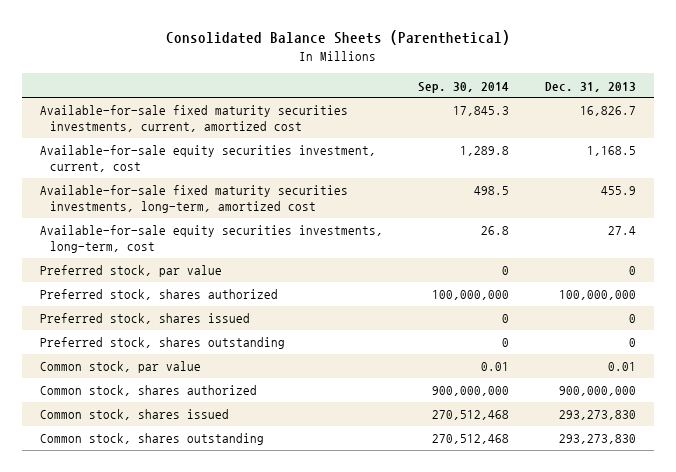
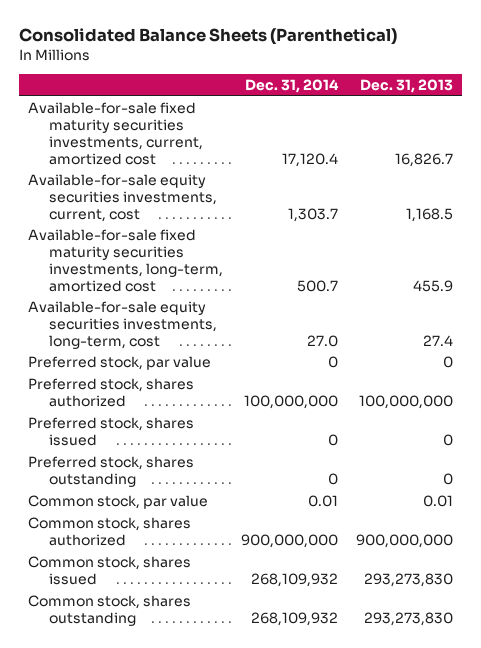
[418,81,510,93] Sep. 30, 2014 -> none
none -> [245,79,340,94] Dec. 31, 2014
[39,145,376,173] Available-for-sale equity securities investment, current, cost -> [27,174,217,222] Available-for-sale equity securities investments, current, cost

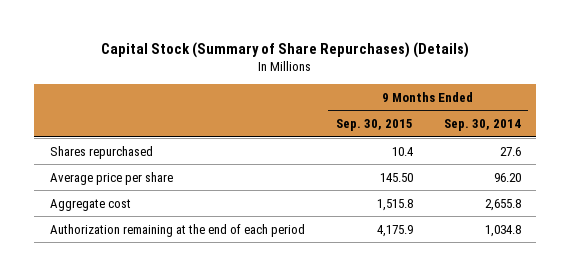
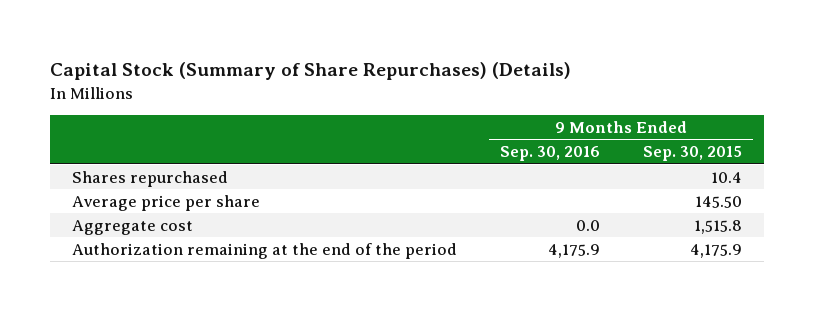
[443,119,521,132] Sep. 30, 2014 -> none
none -> [500,146,601,162] Sep. 30, 2016
[49,223,305,237] Authorization remaining at the end of each period -> [72,242,458,259] Authorization remaining at the end of the period

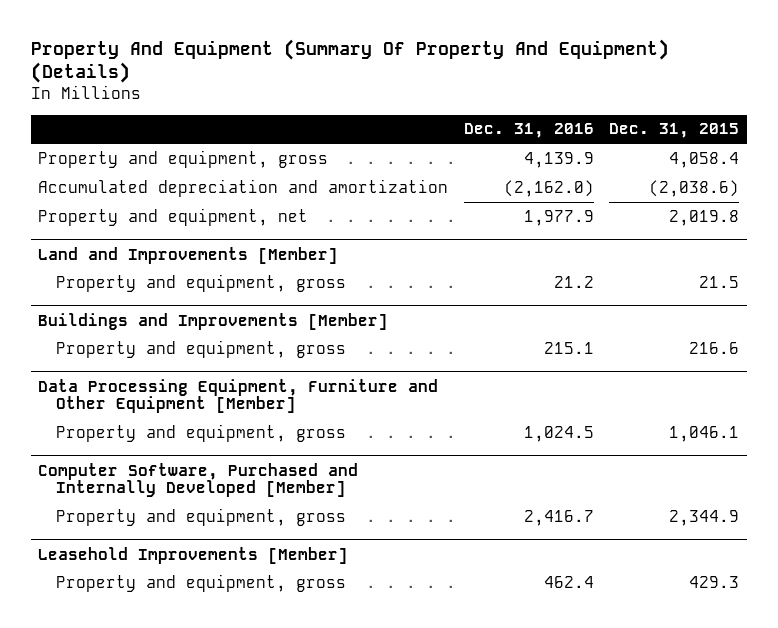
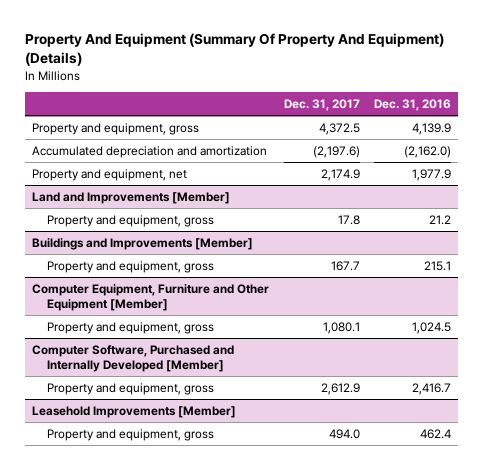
[609,123,740,139] Dec. 31, 2015 -> none
none -> [283,99,360,112] Dec. 31, 2017
[38,378,439,414] Data Processing Equipment, Furniture and Other Equipment [Member] -> [32,283,270,311] Computer Equipment, Furniture and Other Equipment [Member]

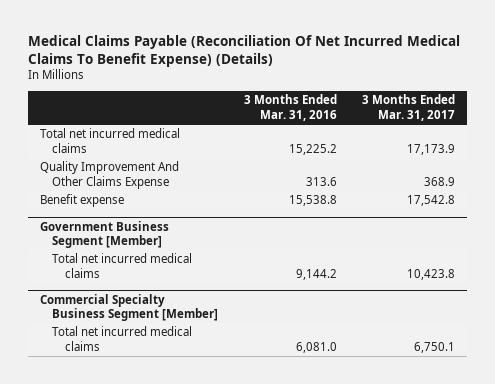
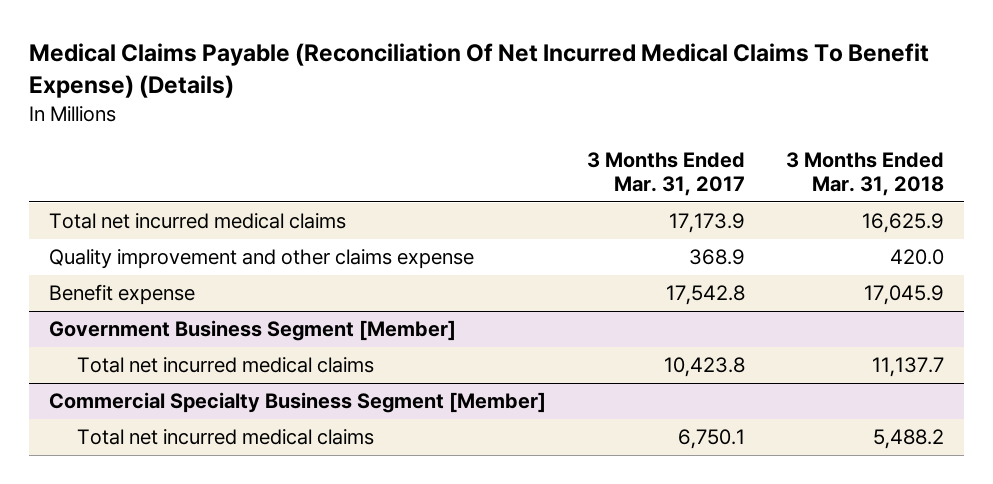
[243,94,337,121] 3 Months Ended Mar. 31, 2016 -> none
none -> [785,151,944,196] 3 Months Ended Mar. 31, 2018
[40,161,180,189] Quality Improvement And Other Claims Expense -> [49,249,475,270] Quality improvement and other claims expense

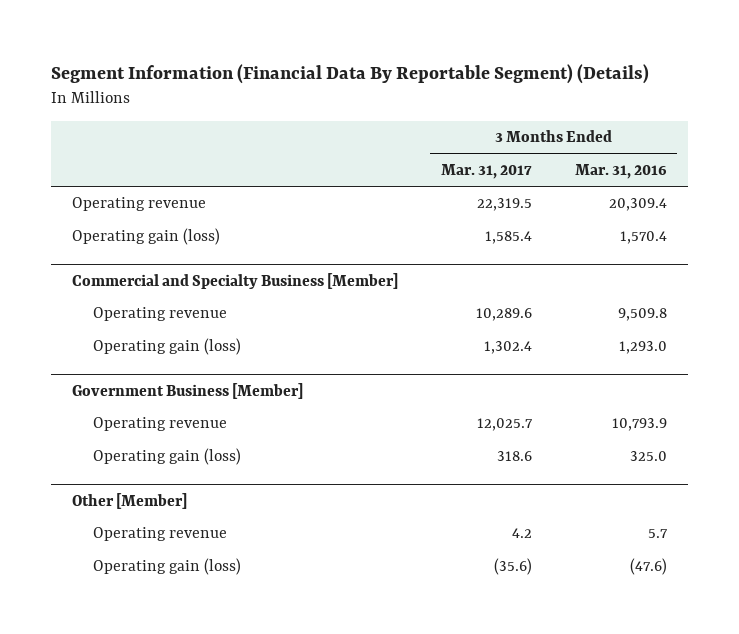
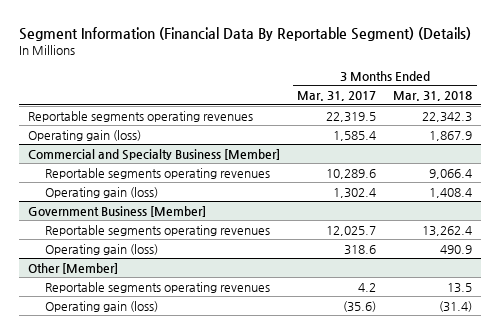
[574,163,667,179] Mar. 31, 2016 -> none
none -> [393,91,473,102] Mar. 31, 2018
[72,197,207,212] Operating revenue -> [27,110,253,122] Reportable segments operating revenues
[93,307,228,322] Operating revenue -> [45,167,271,179] Reportable segments operating revenues
[93,417,228,432] Operating revenue -> [45,224,271,236] Reportable segments operating revenues
[93,527,228,542] Operating revenue -> [45,281,271,293] Reportable segments operating revenues

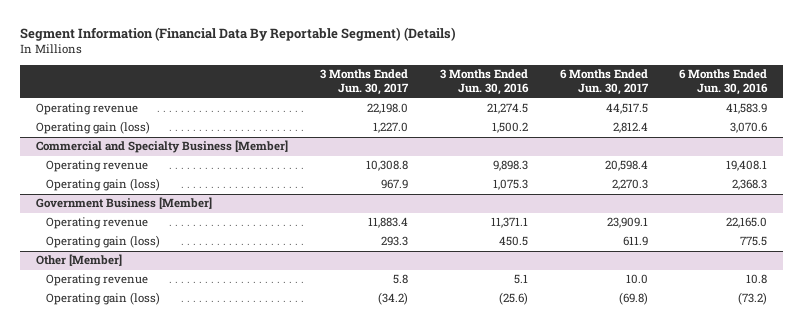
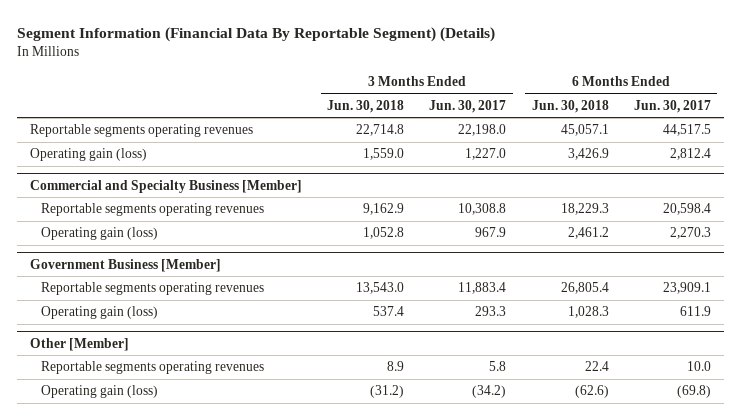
[439,69,529,96] 3 Months Ended Jun. 30, 2016 -> none
[679,69,769,96] 6 Months Ended Jun. 30, 2016 -> none
none -> [327,99,405,113] Jun. 30, 2018
none -> [531,99,609,113] Jun. 30, 2018
[36,103,139,116] Operating revenue -> [29,124,253,138] Reportable segments operating revenues
[45,160,148,173] Operating revenue -> [41,203,265,217] Reportable segments operating revenues
[45,217,148,230] Operating revenue -> [41,282,265,296] Reportable segments operating revenues
[45,274,148,287] Operating revenue -> [41,361,265,375] Reportable segments operating revenues

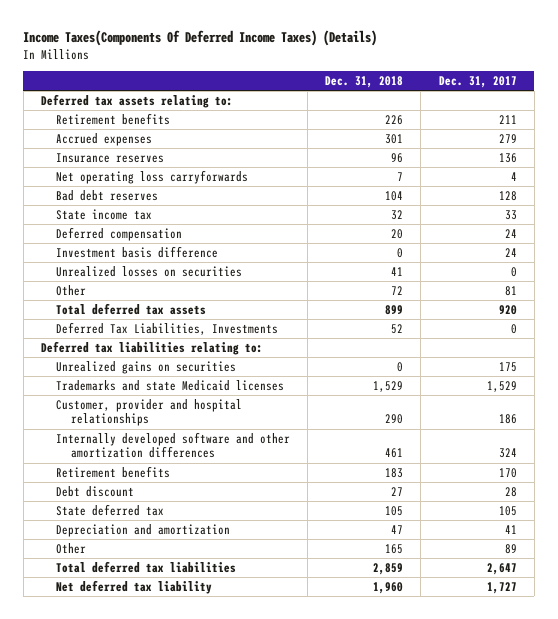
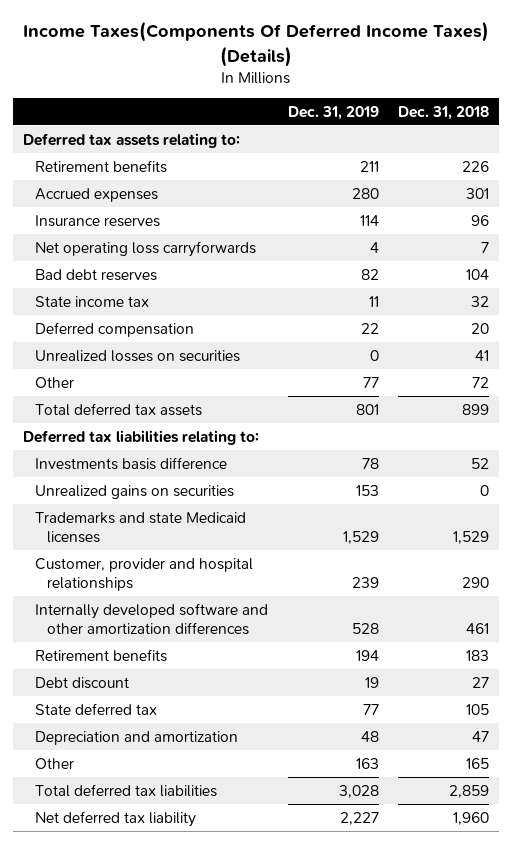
[438,75,517,88] Dec. 31, 2017 -> none
none -> [287,105,379,120] Dec. 31, 2019
[55,245,218,258] Investment basis difference -> none
[55,321,278,335] Deferred Tax Liabilities, Investments -> none
none -> [35,456,228,470] Investments basis difference

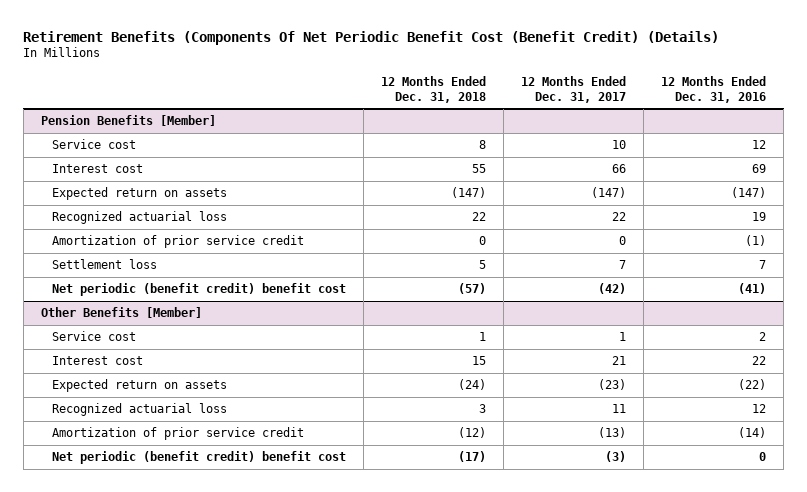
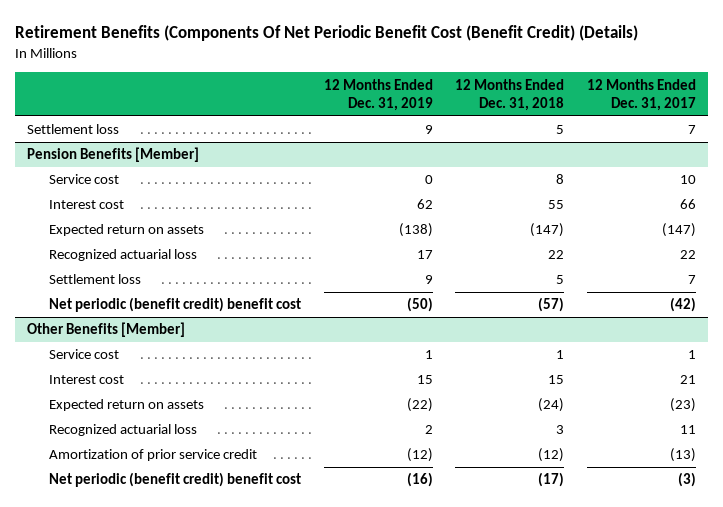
[661,75,767,103] 12 Months Ended Dec. 31, 2016 -> none
none -> [323,78,433,111] 12 Months Ended Dec. 31, 2019
none -> [26,124,119,135] Settlement loss
[51,235,304,249] Amortization of prior service credit -> none

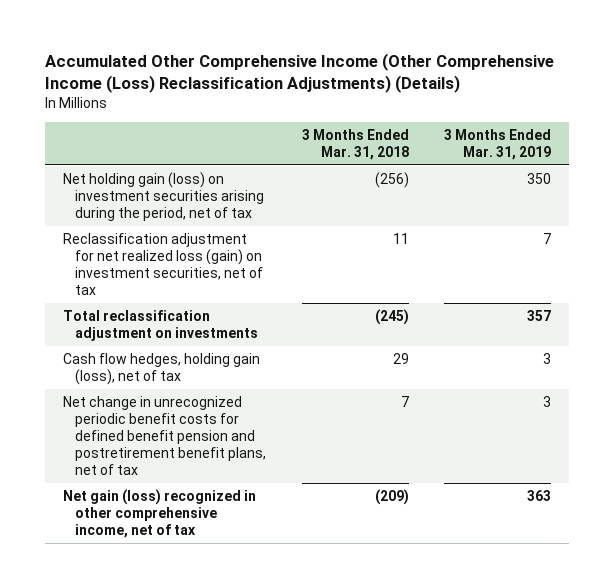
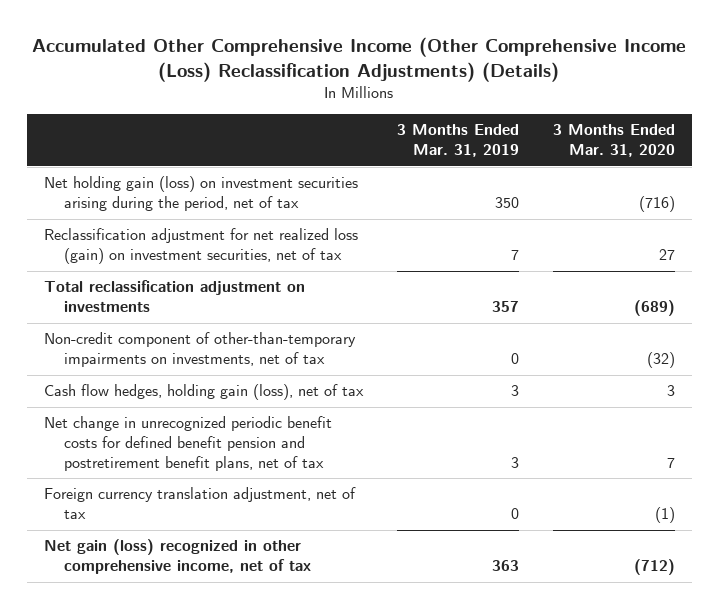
[301,128,409,160] 3 Months Ended Mar. 31, 2018 -> none
none -> [552,124,675,158] 3 Months Ended Mar. 31, 2020
none -> [43,332,356,368] Non-credit component of other-than-temporary impairments on investments, net of tax
none -> [43,487,356,520] Foreign currency translation adjustment, net of tax

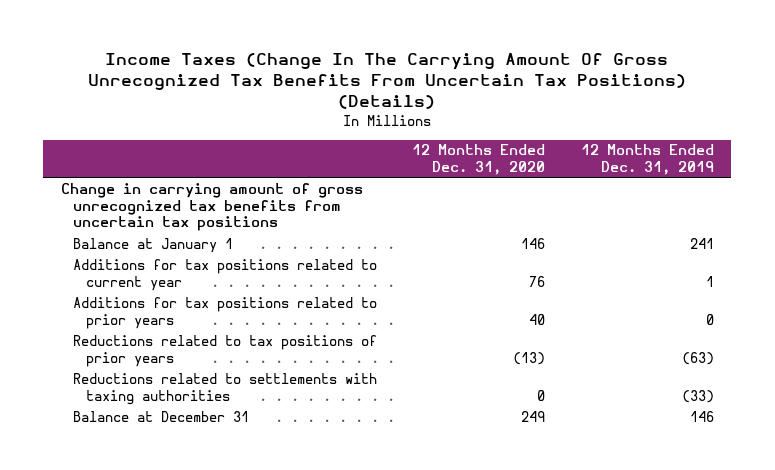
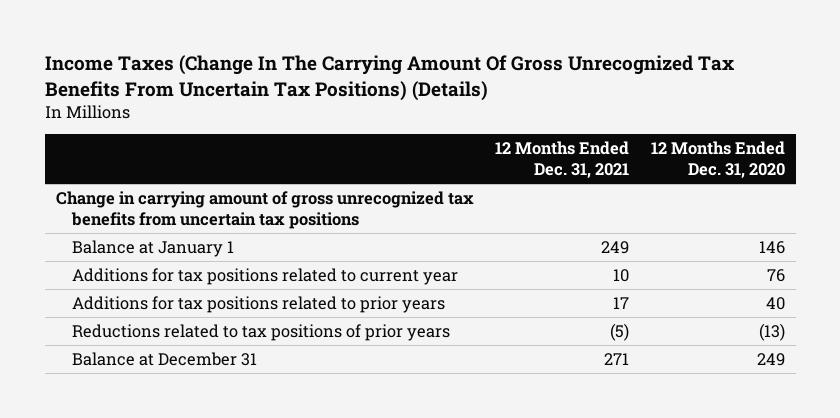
[580,144,714,176] 12 Months Ended Dec. 31, 2019 -> none
none -> [495,141,630,179] 12 Months Ended Dec. 31, 2021
[73,372,378,405] Reductions related to settlements with taxing authorities -> none

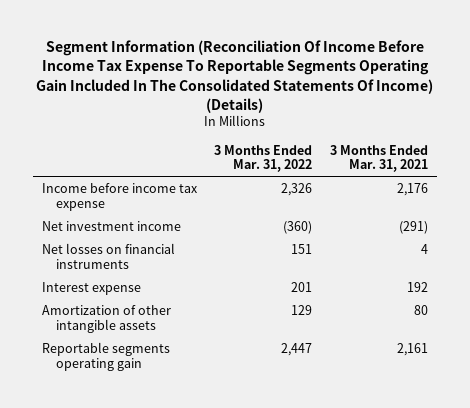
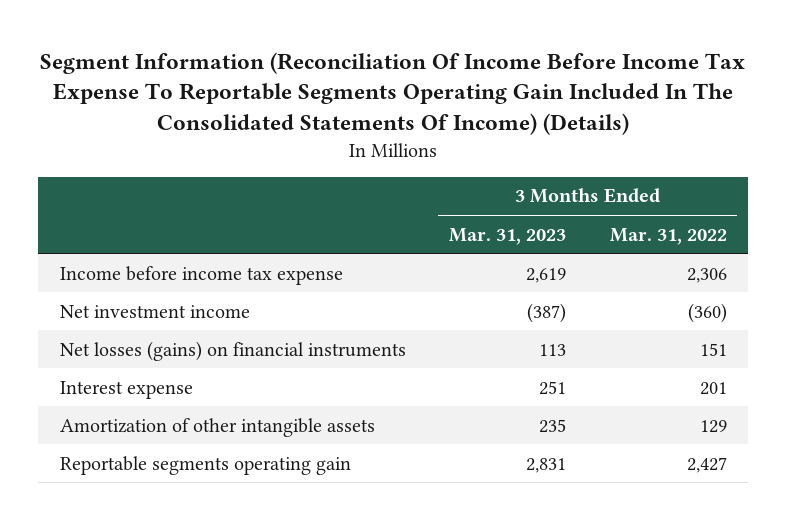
[329,144,428,173] 3 Months Ended Mar. 31, 2021 -> none
none -> [449,227,567,245] Mar. 31, 2023
[281,183,313,197] 2,326 -> [686,267,727,283] 2,306
[41,243,175,269] Net losses on financial instruments -> [59,340,406,361] Net losses (gains) on financial instruments
[281,343,313,357] 2,447 -> [686,456,727,473] 2,427

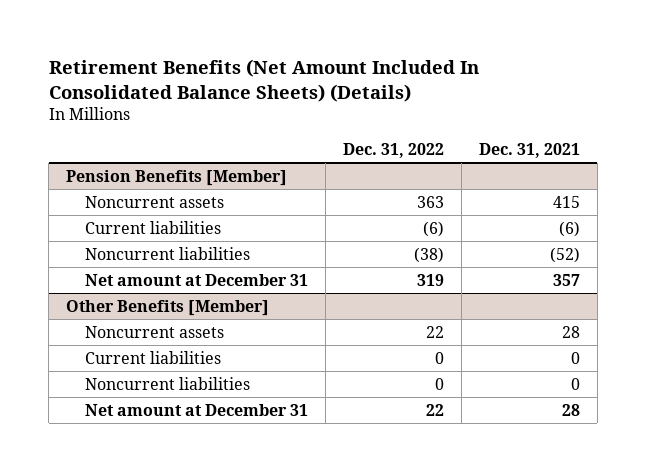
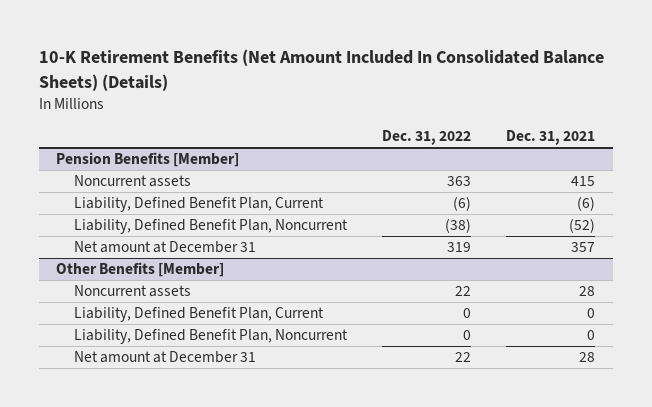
[48,58,479,102] Retirement Benefits (Net Amount Included In Consolidated Balance Sheets) (Details) -> [38,49,604,91] 10-K Retirement Benefits (Net Amount Included In Consolidated Balance Sheets) (Details)
[85,220,222,234] Current liabilities -> [74,197,325,213] Liability, Defined Benefit Plan, Current
[85,246,251,260] Noncurrent liabilities -> [74,219,349,235] Liability, Defined Benefit Plan, Noncurrent
[85,350,222,364] Current liabilities -> [74,307,325,323] Liability, Defined Benefit Plan, Current
[85,376,251,390] Noncurrent liabilities -> [74,329,349,345] Liability, Defined Benefit Plan, Noncurrent

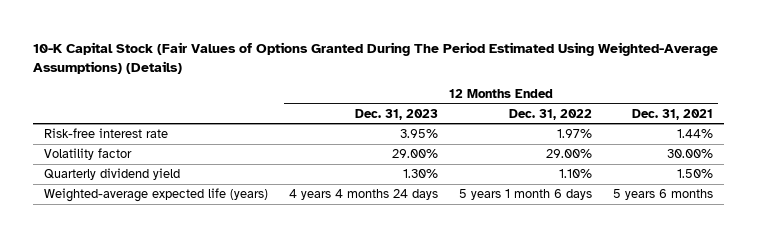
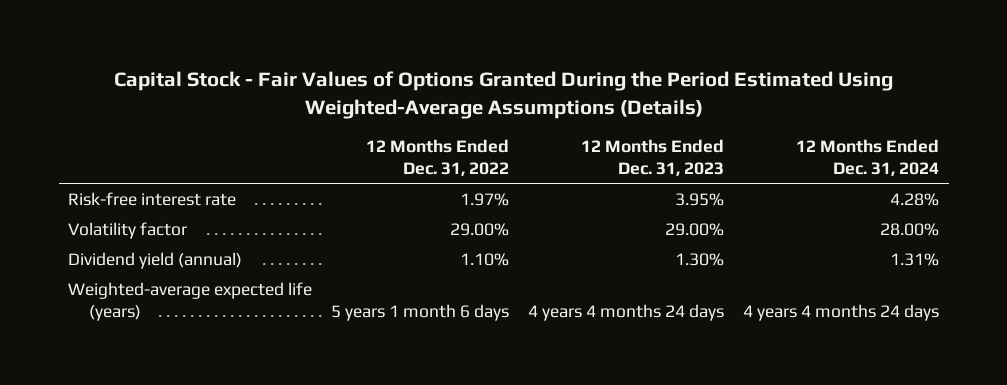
[33,41,719,74] 10-K Capital Stock (Fair Values of Options Granted During The Period Estimated Using Weighted-Average Assumptions) (Details) -> [113,71,893,119] Capital Stock - Fair Values of Options Granted During the Period Estimated Using Weighted-Average Assumptions (Details)
[632,108,714,120] Dec. 31, 2021 -> none
none -> [796,138,940,177] 12 Months Ended Dec. 31, 2024
[44,168,181,181] Quarterly dividend yield -> [68,251,243,269] Dividend yield (annual)

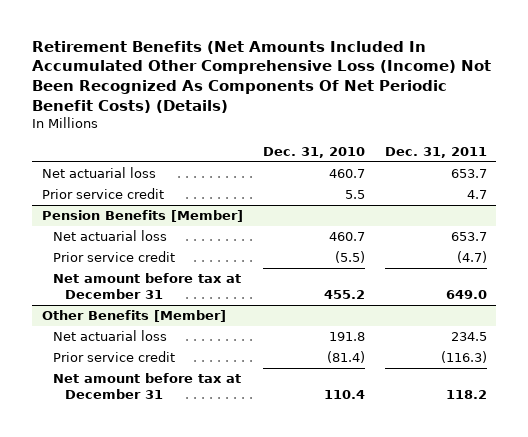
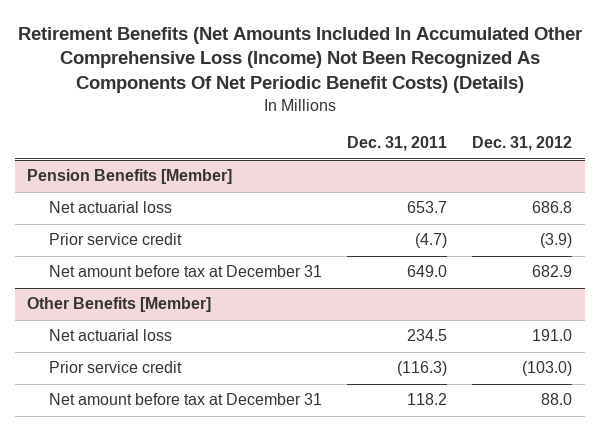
[262,147,365,159] Dec. 31, 2010 -> none
none -> [472,136,573,152] Dec. 31, 2012
[41,166,156,178] Net actuarial loss -> none
[41,187,164,199] Prior service credit -> none

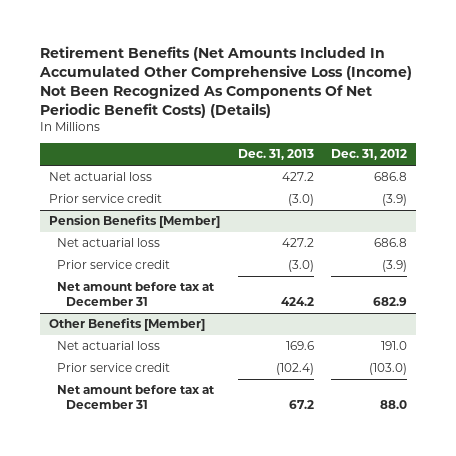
[347,136,448,152] Dec. 31, 2011 -> none
none -> [237,149,314,161] Dec. 31, 2013
none -> [48,172,152,182] Net actuarial loss
none -> [48,194,162,204] Prior service credit

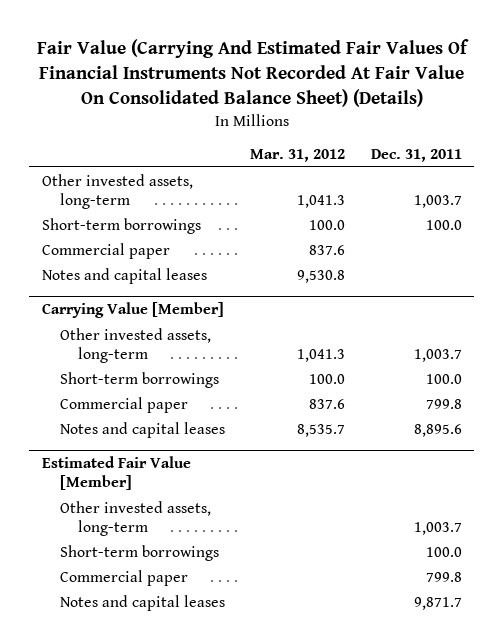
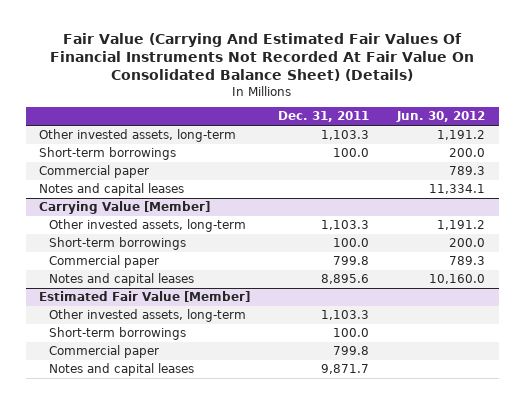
[250,149,346,163] Mar. 31, 2012 -> none
none -> [396,111,486,123] Jun. 30, 2012
[413,194,462,208] 1,003.7 -> [321,130,370,141] 1,103.3
[413,348,462,362] 1,003.7 -> [321,220,370,231] 1,103.3
[413,521,462,535] 1,003.7 -> [321,310,370,321] 1,103.3

